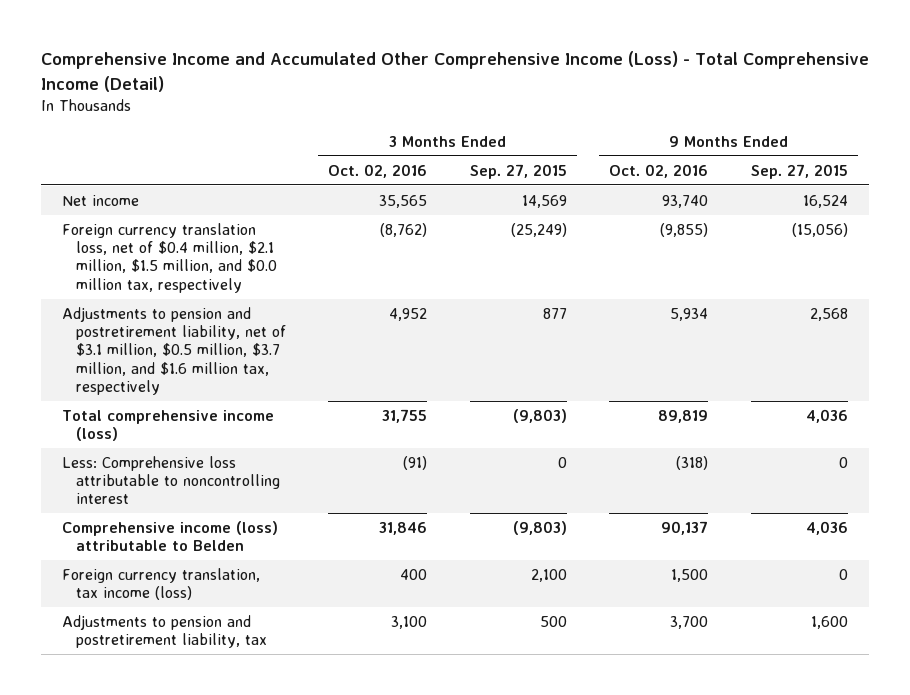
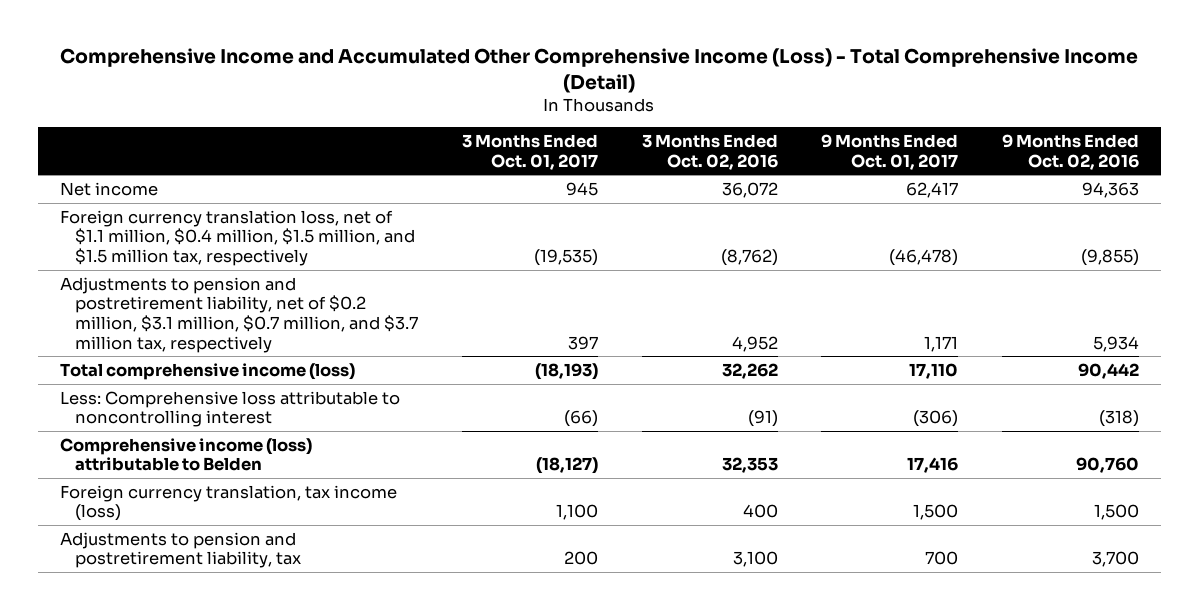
[469,163,567,179] Sep. 27, 2015 -> none
[750,163,848,179] Sep. 27, 2015 -> none
none -> [461,133,598,170] 3 Months Ended Oct. 01, 2017
none -> [821,133,959,170] 9 Months Ended Oct. 01, 2017
[379,194,428,208] 35,565 -> [721,181,778,198] 36,072
[662,194,709,208] 93,740 -> [1082,181,1140,198] 94,363
[62,222,277,293] Foreign currency translation loss, net of $0.4 million, $2.1 million, $1.5 million, and $0.0 million tax, respectively -> [59,209,416,266] Foreign currency translation loss, net of $1.1 million, $0.4 million, $1.5 million, and $1.5 million tax, respectively
[62,306,286,395] Adjustments to pension and postretirement liability, net of $3.1 million, $0.5 million, $3.7 million, and $1.6 million tax, respectively -> [59,276,419,353] Adjustments to pension and postretirement liability, net of $0.2 million, $3.1 million, $0.7 million, and $3.7 million tax, respectively
[382,408,428,423] 31,755 -> [721,362,778,379] 32,262
[658,409,709,423] 89,819 -> [1078,362,1140,379] 90,442
[379,521,428,535] 31,846 -> [721,457,778,474] 32,353
[661,520,709,535] 90,137 -> [1076,457,1140,474] 90,760

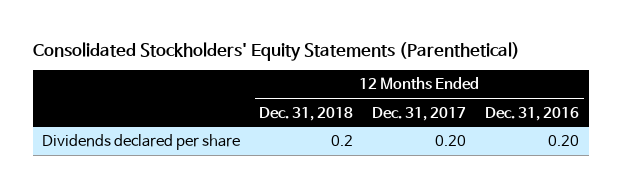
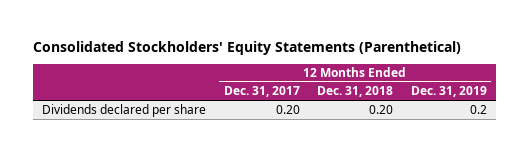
[485,106,580,121] Dec. 31, 2016 -> none
none -> [410,86,487,98] Dec. 31, 2019
[331,135,354,147] 0.2 -> [369,105,394,115] 0.20

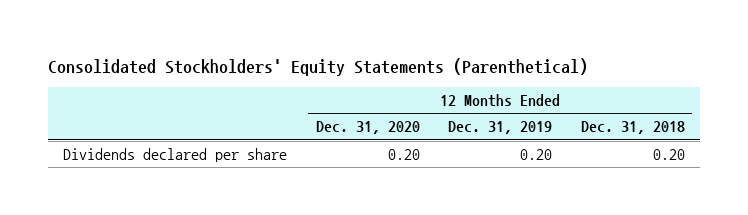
[223,86,300,98] Dec. 31, 2017 -> none
none -> [315,121,420,135] Dec. 31, 2020
[469,105,487,115] 0.2 -> [520,148,553,160] 0.20

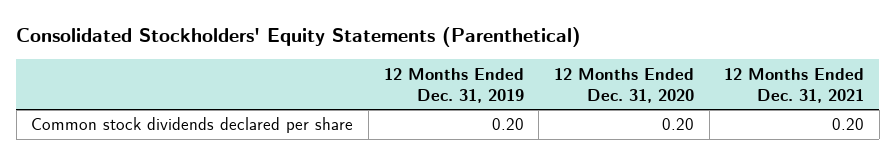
[581,121,686,135] Dec. 31, 2018 -> none
none -> [724,67,865,103] 12 Months Ended Dec. 31, 2021
[62,147,287,162] Dividends declared per share -> [31,117,354,134] Common stock dividends declared per share

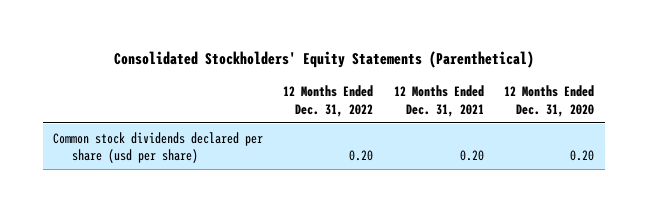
[383,67,524,103] 12 Months Ended Dec. 31, 2019 -> none
none -> [283,85,374,117] 12 Months Ended Dec. 31, 2022
[31,117,354,134] Common stock dividends declared per share -> [53,131,264,164] Common stock dividends declared per share (usd per share)

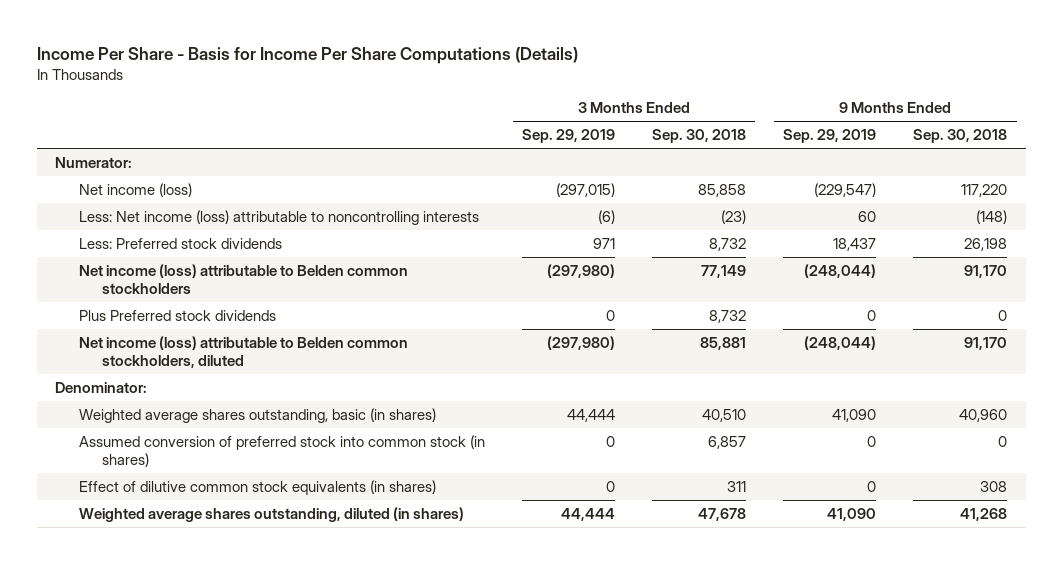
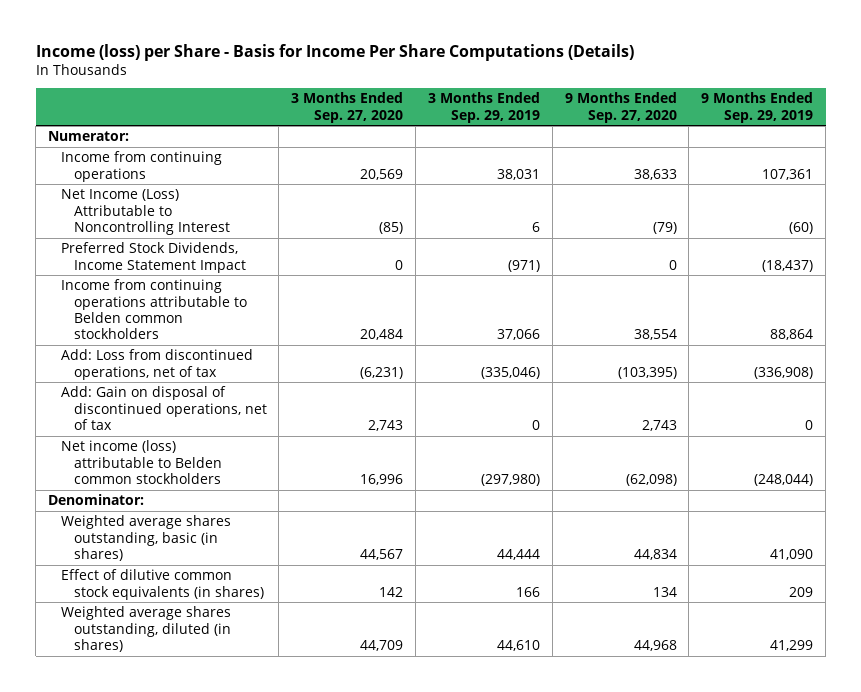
[36,46,578,64] Income Per Share - Basis for Income Per Share Computations (Details) -> [35,43,634,61] Income (loss) per Share - Basis for Income Per Share Computations (Details)
[652,129,747,144] Sep. 30, 2018 -> none
[913,129,1008,144] Sep. 30, 2018 -> none
none -> [291,92,404,123] 3 Months Ended Sep. 27, 2020
none -> [564,92,677,123] 9 Months Ended Sep. 27, 2020
[78,182,192,197] Net income (loss) -> none
none -> [60,151,222,182] Income from continuing operations
[78,209,479,225] Less: Net income (loss) attributable to noncontrolling interests -> [60,189,230,236] Net Income (Loss) Attributable to Noncontrolling Interest
[597,209,615,224] (6) -> [531,222,540,233] 6
[858,210,877,222] 60 -> [789,222,814,235] (60)
[78,237,282,249] Less: Preferred stock dividends -> [60,242,246,273] Preferred Stock Dividends, Income Statement Impact
[592,237,615,249] 971 -> [507,259,540,272] (971)
[833,237,877,251] 18,437 -> [762,259,814,272] (18,437)
none -> [60,279,247,340] Income from continuing operations attributable to Belden common stockholders
none -> [60,349,253,380] Add: Loss from discontinued operations, net of tax
none -> [60,386,267,431] Add: Gain on disposal of discontinued operations, net of tax
[78,309,276,321] Plus Preferred stock dividends -> none
[78,335,408,368] Net income (loss) attributable to Belden common stockholders, diluted -> none
[78,434,485,467] Assumed conversion of preferred stock into common stock (in shares) -> none
[605,480,615,492] 0 -> [515,586,540,597] 166
[867,480,877,492] 0 -> [789,586,814,597] 209
[560,507,615,521] 44,444 -> [496,640,540,652] 44,610
[827,507,877,521] 41,090 -> [770,640,814,652] 41,299

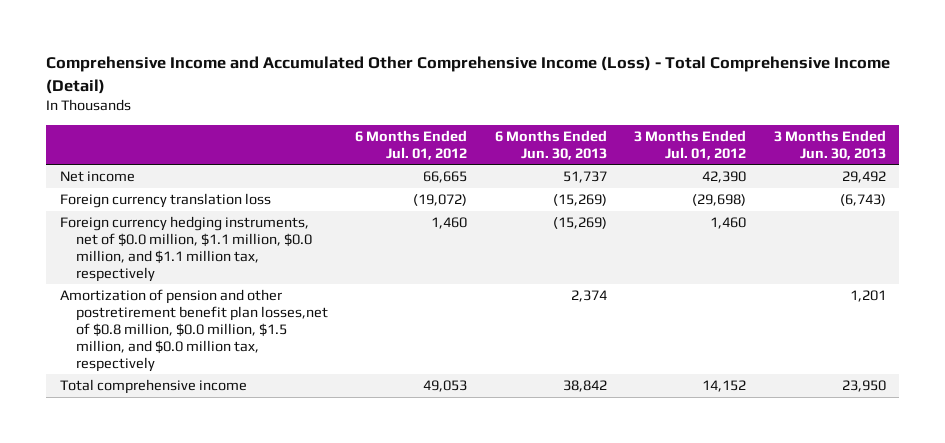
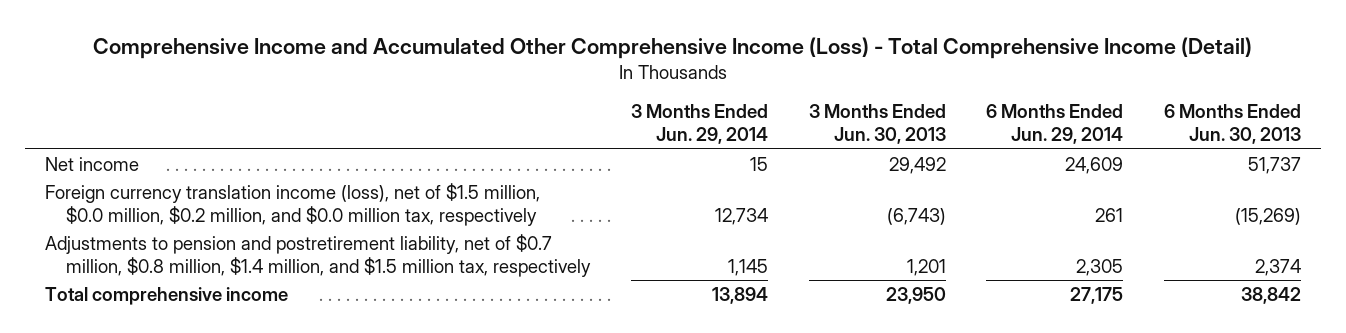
[355,129,468,160] 6 Months Ended Jul. 01, 2012 -> none
[634,129,747,160] 3 Months Ended Jul. 01, 2012 -> none
none -> [631,104,769,145] 3 Months Ended Jun. 29, 2014
none -> [986,104,1124,145] 6 Months Ended Jun. 29, 2014
[59,216,313,282] Foreign currency hedging instruments, net of $0.0 million, $1.1 million, $0.0 million, and $1.1 million tax, respectively -> none
[59,193,271,209] Foreign currency translation loss -> [44,182,540,226] Foreign currency translation income (loss), net of $1.5 million, $0.0 million, $0.2 million, and $0.0 million tax, respectively
[59,289,329,372] Amortization of pension and other postretirement benefit plan losses,net of $0.8 million, $0.0 million, $1.5 million, and $0.0 million tax, respectively -> [44,233,592,277] Adjustments to pension and postretirement liability, net of $0.7 million, $0.8 million, $1.4 million, and $1.5 million tax, respectively

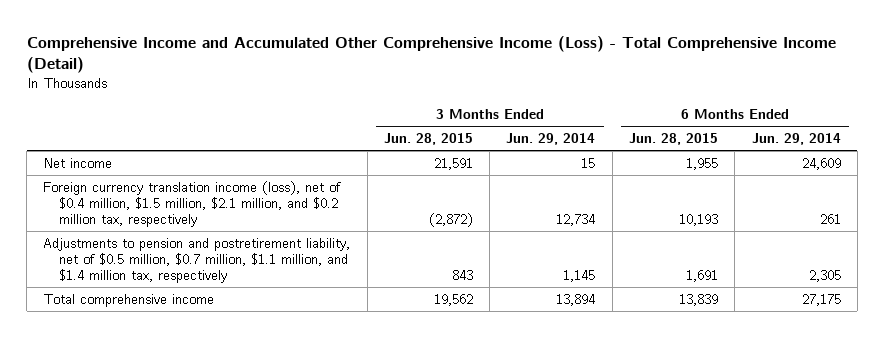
[808,104,946,145] 3 Months Ended Jun. 30, 2013 -> none
[1163,104,1301,145] 6 Months Ended Jun. 30, 2013 -> none
none -> [383,132,473,145] Jun. 28, 2015
none -> [629,132,719,145] Jun. 28, 2015
[44,182,540,226] Foreign currency translation income (loss), net of $1.5 million, $0.0 million, $0.2 million, and $0.0 million tax, respectively -> [43,180,342,227] Foreign currency translation income (loss), net of $0.4 million, $1.5 million, $2.1 million, and $0.2 million tax, respectively
[44,233,592,277] Adjustments to pension and postretirement liability, net of $0.7 million, $0.8 million, $1.4 million, and $1.5 million tax, respectively -> [43,237,351,283] Adjustments to pension and postretirement liability, net of $0.5 million, $0.7 million, $1.1 million, and $1.4 million tax, respectively

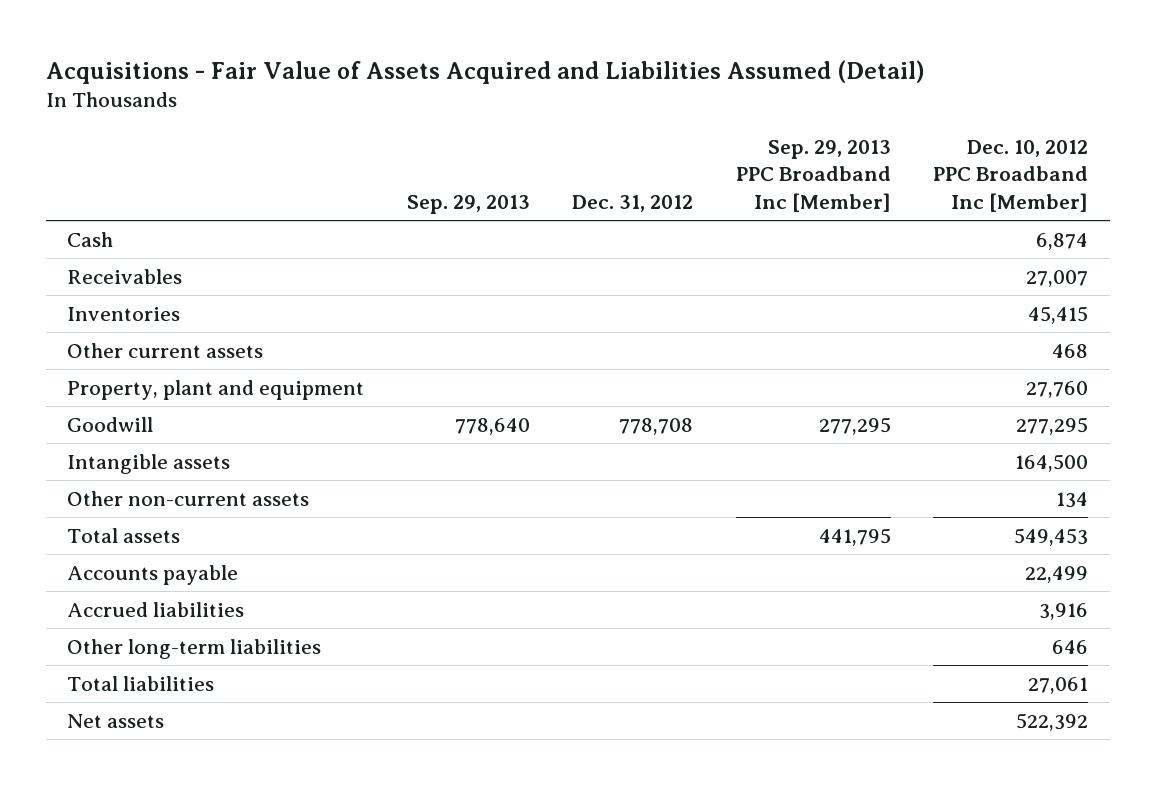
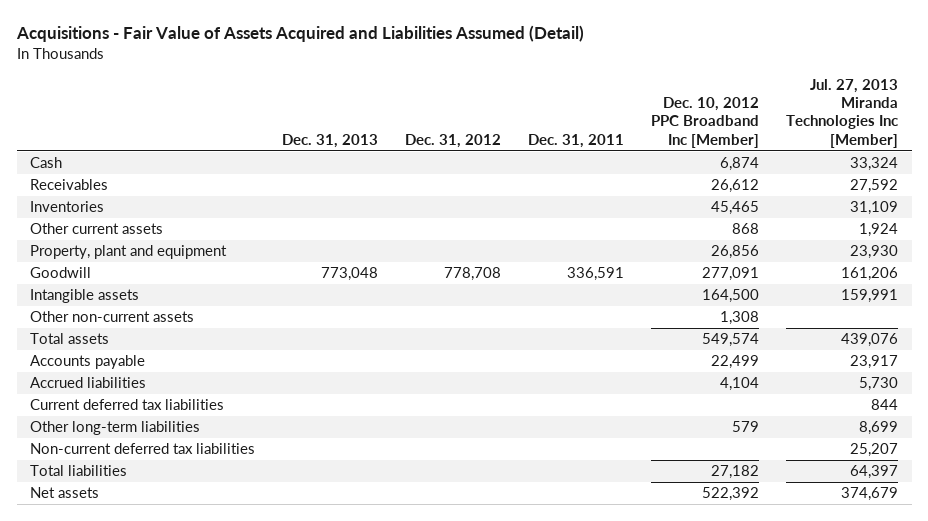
[406,194,530,214] Sep. 29, 2013 -> none
[735,140,891,212] Sep. 29, 2013 PPC Broadband Inc [Member] -> none
none -> [282,133,379,148] Dec. 31, 2013
none -> [528,133,625,148] Dec. 31, 2011
none -> [786,78,899,148] Jul. 27, 2013 Miranda Technologies Inc [Member]
[1026,269,1089,287] 27,007 -> [711,179,760,194] 26,612
[1028,305,1089,324] 45,415 -> [711,201,760,216] 45,465
[1052,343,1089,358] 468 -> [732,223,760,235] 868
[1026,380,1089,398] 27,760 -> [711,245,760,260] 26,856
[1016,416,1089,435] 277,295 -> [702,267,760,282] 277,091
[1056,491,1089,508] 134 -> [720,311,760,326] 1,308
[1014,527,1089,546] 549,453 -> [702,333,760,348] 549,574
[1039,602,1089,620] 3,916 -> [720,377,760,392] 4,104
none -> [30,399,225,411] Current deferred tax liabilities
[1052,639,1089,654] 646 -> [732,421,760,433] 579
none -> [30,443,256,455] Non-current deferred tax liabilities
[1028,676,1089,694] 27,061 -> [711,465,760,480] 27,182

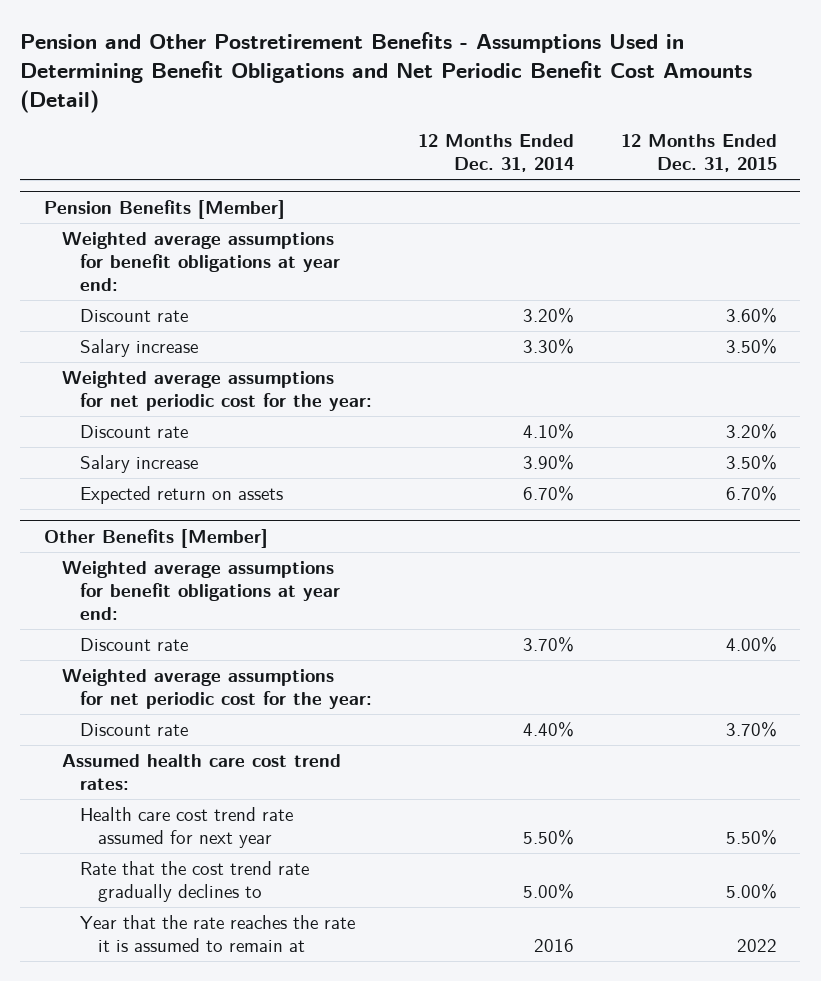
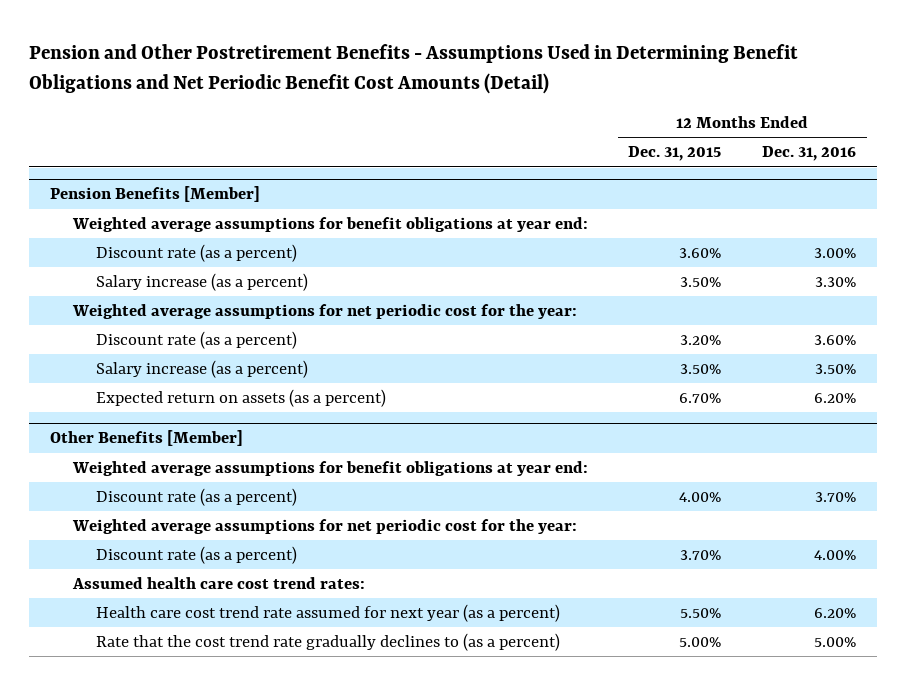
[418,134,575,173] 12 Months Ended Dec. 31, 2014 -> none
none -> [762,146,857,162] Dec. 31, 2016
[79,309,188,323] Discount rate -> [95,244,297,263] Discount rate (as a percent)
[79,339,198,358] Salary increase -> [95,273,308,292] Salary increase (as a percent)
[79,425,188,439] Discount rate -> [95,331,297,350] Discount rate (as a percent)
[79,455,198,474] Salary increase -> [95,360,308,379] Salary increase (as a percent)
[79,486,283,505] Expected return on assets -> [95,389,386,408] Expected return on assets (as a percent)
[79,638,188,652] Discount rate -> [95,488,297,507] Discount rate (as a percent)
[79,723,188,737] Discount rate -> [95,546,297,565] Discount rate (as a percent)
[79,915,355,953] Year that the rate reaches the rate it is assumed to remain at -> none
[79,807,293,849] Health care cost trend rate assumed for next year -> [95,604,560,623] Health care cost trend rate assumed for next year (as a percent)
[79,861,309,903] Rate that the cost trend rate gradually declines to -> [95,633,560,652] Rate that the cost trend rate gradually declines to (as a percent)

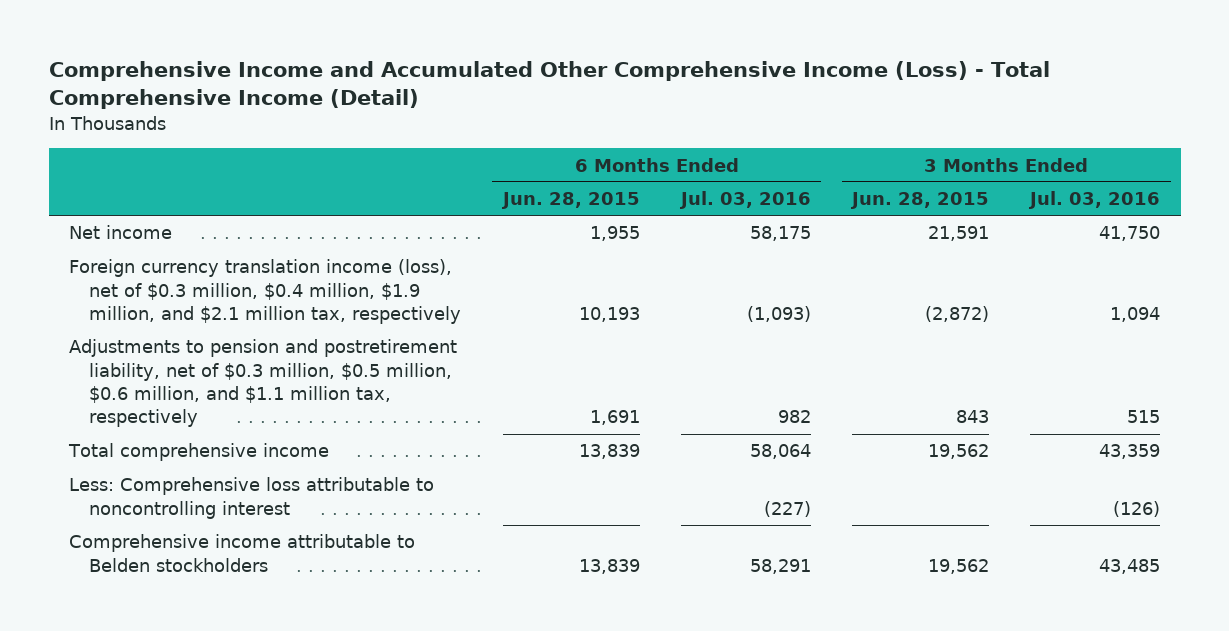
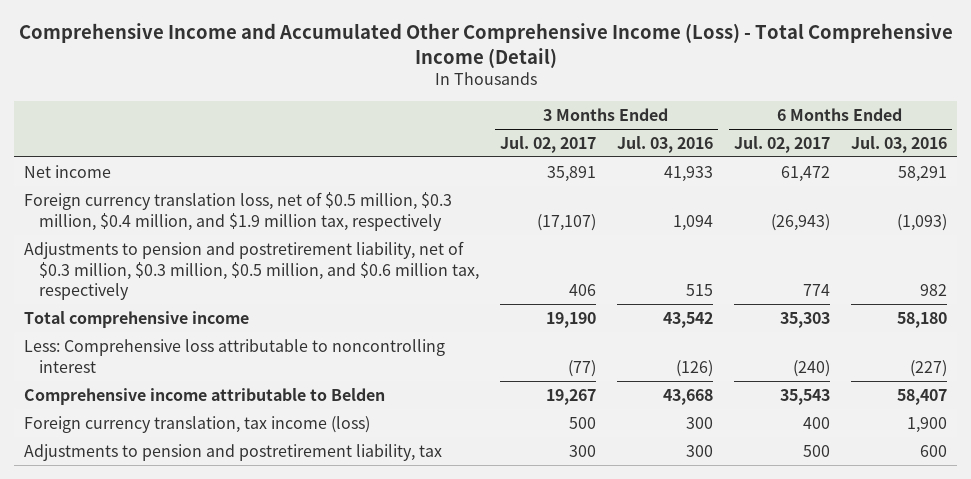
[500,192,640,210] Jun. 28, 2015 -> none
[850,192,990,210] Jun. 28, 2015 -> none
none -> [499,135,596,153] Jul. 02, 2017
none -> [733,135,830,153] Jul. 02, 2017
[749,226,811,242] 58,175 -> [897,165,947,182] 58,291
[1099,226,1161,242] 41,750 -> [663,165,713,182] 41,933
[69,259,462,325] Foreign currency translation income (loss), net of $0.3 million, $0.4 million, $1.9 million, and $2.1 million tax, respectively -> [24,191,453,231] Foreign currency translation loss, net of $0.5 million, $0.3 million, $0.4 million, and $1.9 million tax, respectively
[69,339,458,428] Adjustments to pension and postretirement liability, net of $0.3 million, $0.5 million, $0.6 million, and $1.1 million tax, respectively -> [24,240,479,301] Adjustments to pension and postretirement liability, net of $0.3 million, $0.3 million, $0.5 million, and $0.6 million tax, respectively
[749,444,811,460] 58,064 -> [896,311,947,328] 58,180
[1099,444,1161,460] 43,359 -> [662,311,713,328] 43,542
[69,534,416,572] Comprehensive income attributable to Belden stockholders -> [24,387,386,405] Comprehensive income attributable to Belden
[749,558,811,574] 58,291 -> [896,388,947,405] 58,407
[1099,558,1161,574] 43,485 -> [662,388,713,405] 43,668
none -> [24,415,371,433] Foreign currency translation, tax income (loss)
none -> [24,443,443,461] Adjustments to pension and postretirement liability, tax

